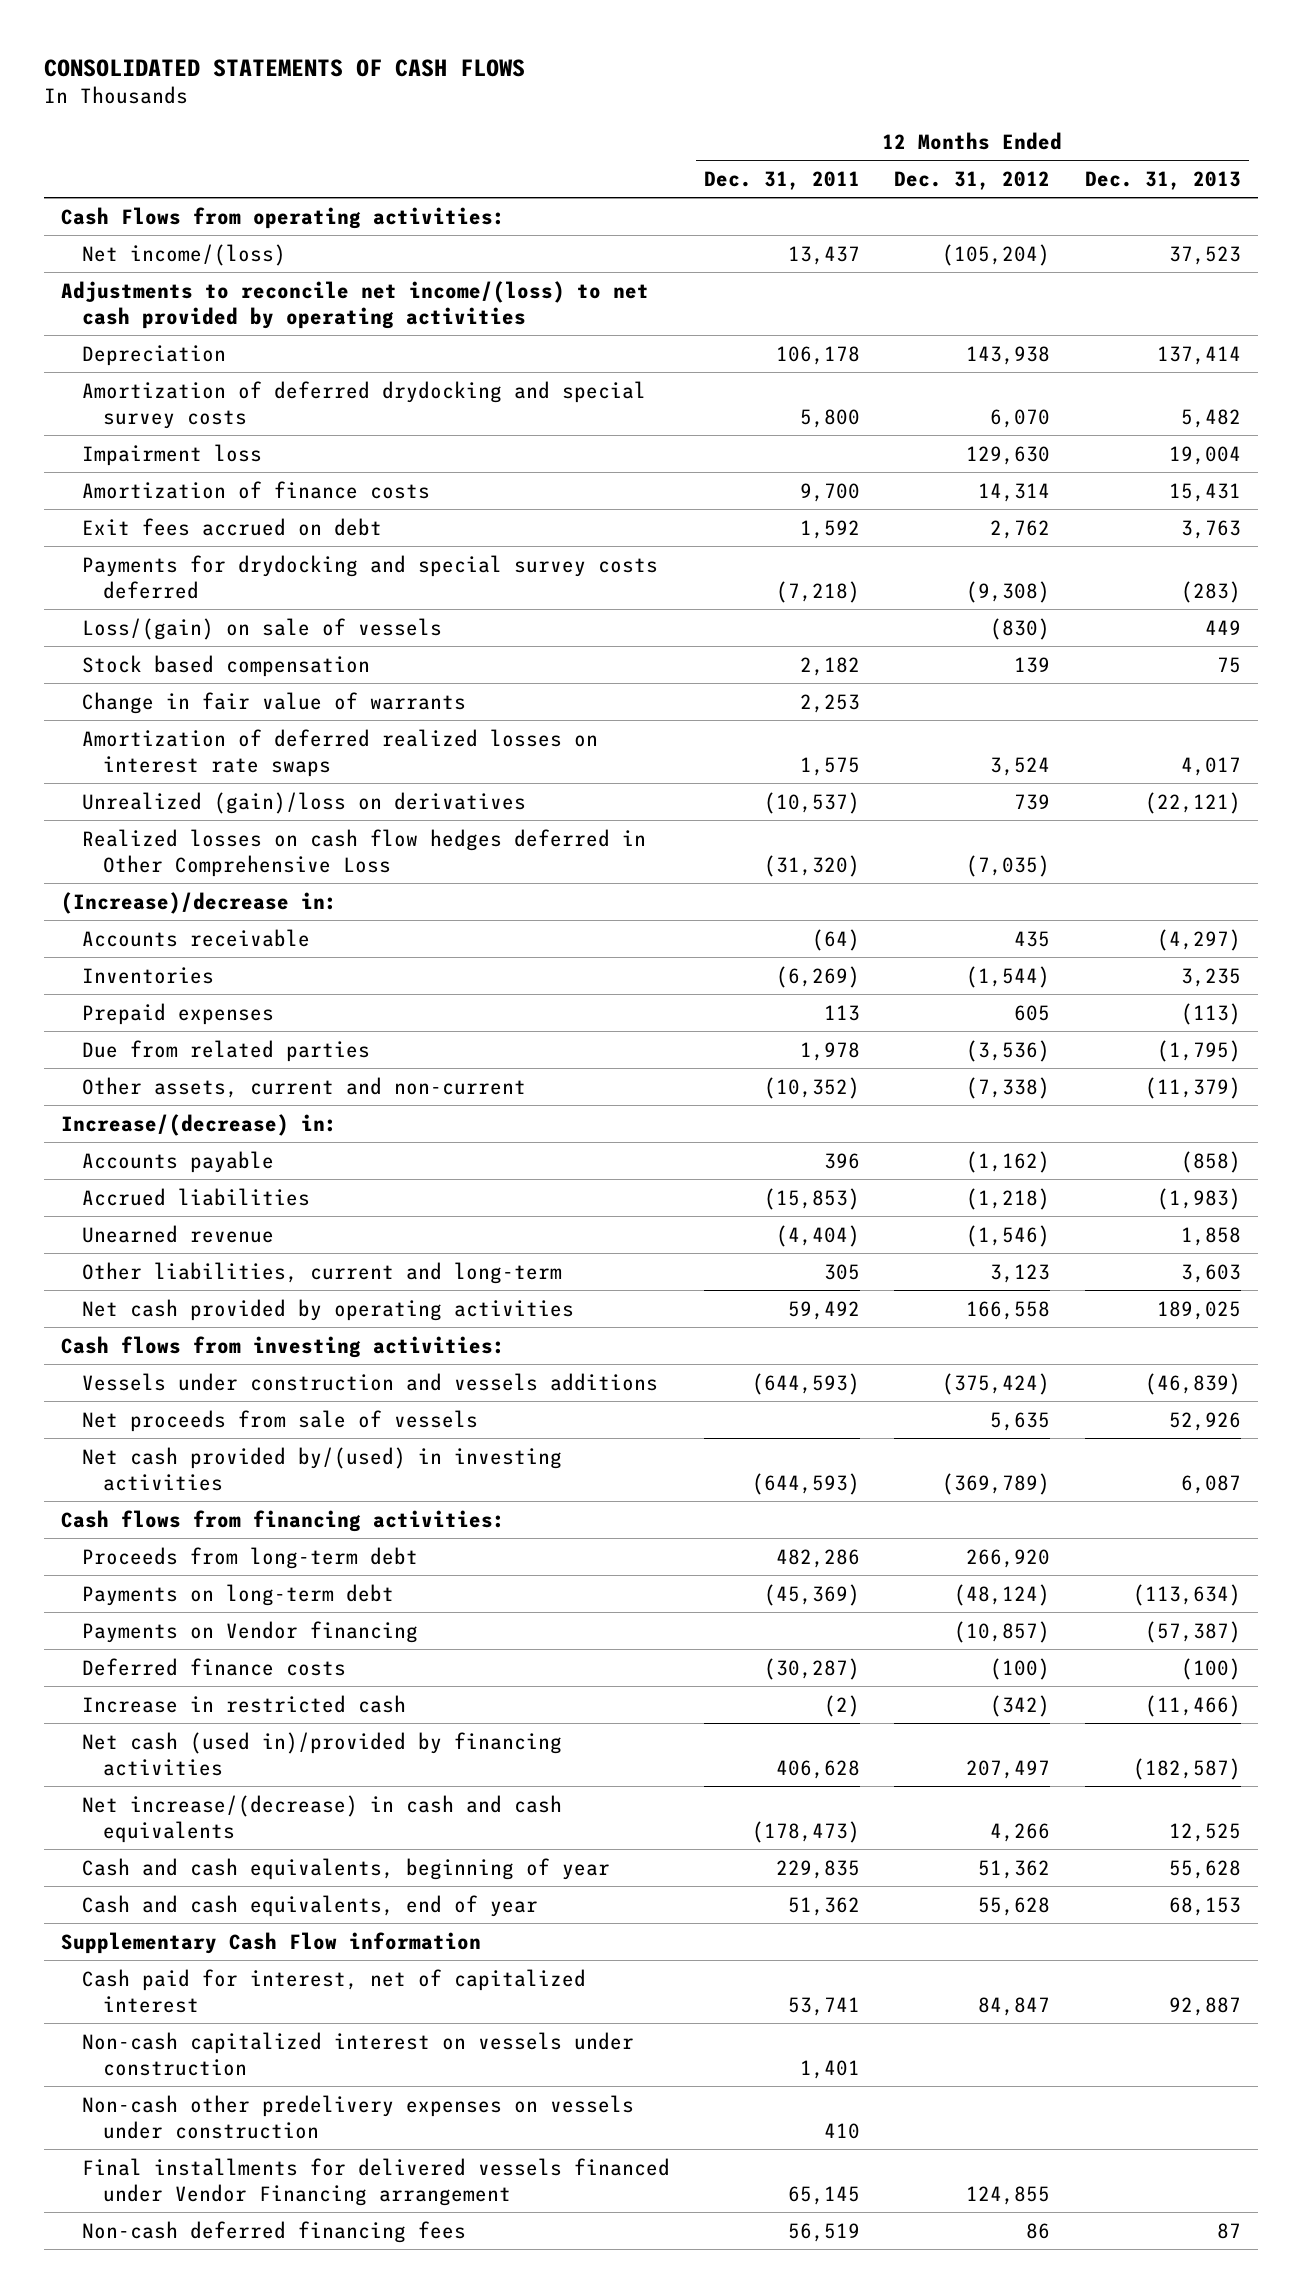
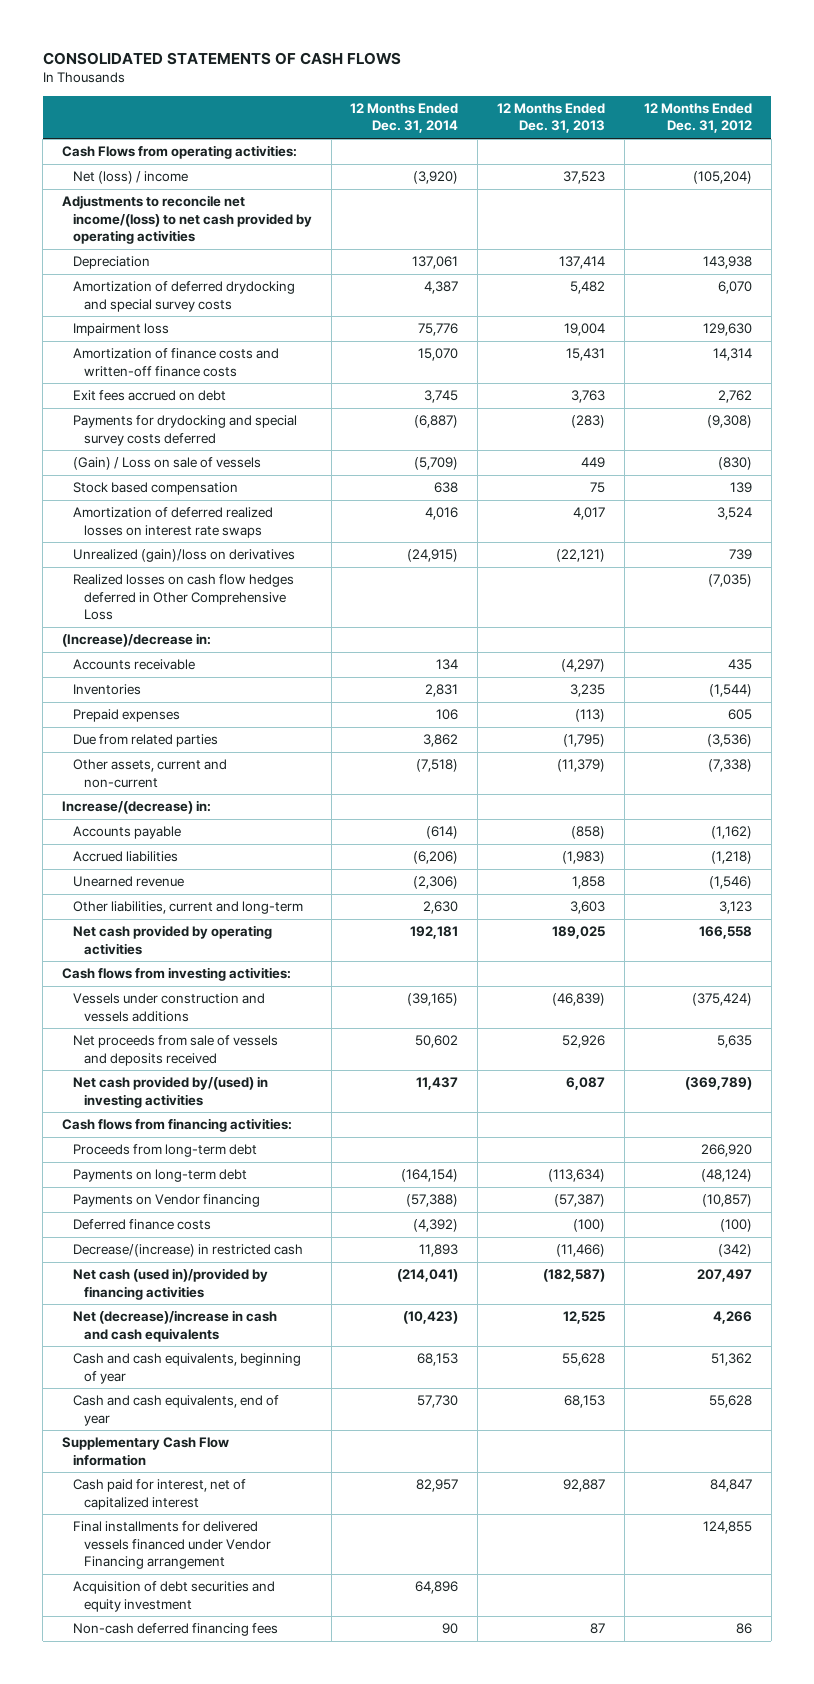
[704,171,861,191] Dec. 31, 2011 -> none
none -> [350,103,459,134] 12 Months Ended Dec. 31, 2014
[82,243,287,266] Net income/(loss) -> [72,171,188,185] Net (loss) / income
[82,480,431,499] Amortization of finance costs -> [72,348,279,377] Amortization of finance costs and written-off finance costs
[82,617,443,640] Loss/(gain) on sale of vessels -> [72,457,261,471] (Gain) / Loss on sale of vessels
[82,691,467,714] Change in fair value of warrants -> none
[82,1409,479,1432] Net proceeds from sale of vessels -> [72,1035,278,1066] Net proceeds from sale of vessels and deposits received
[82,1694,407,1713] Increase in restricted cash -> [72,1244,303,1258] Decrease/(increase) in restricted cash
[82,1794,563,1843] Net increase/(decrease) in cash and cash equivalents -> [72,1310,277,1342] Net (decrease)/increase in cash and cash equivalents
[82,2031,635,2076] Non-cash capitalized interest on vessels under construction -> none
[82,2094,635,2139] Non-cash other predelivery expenses on vessels under construction -> none
none -> [72,1581,275,1612] Acquisition of debt securities and equity investment

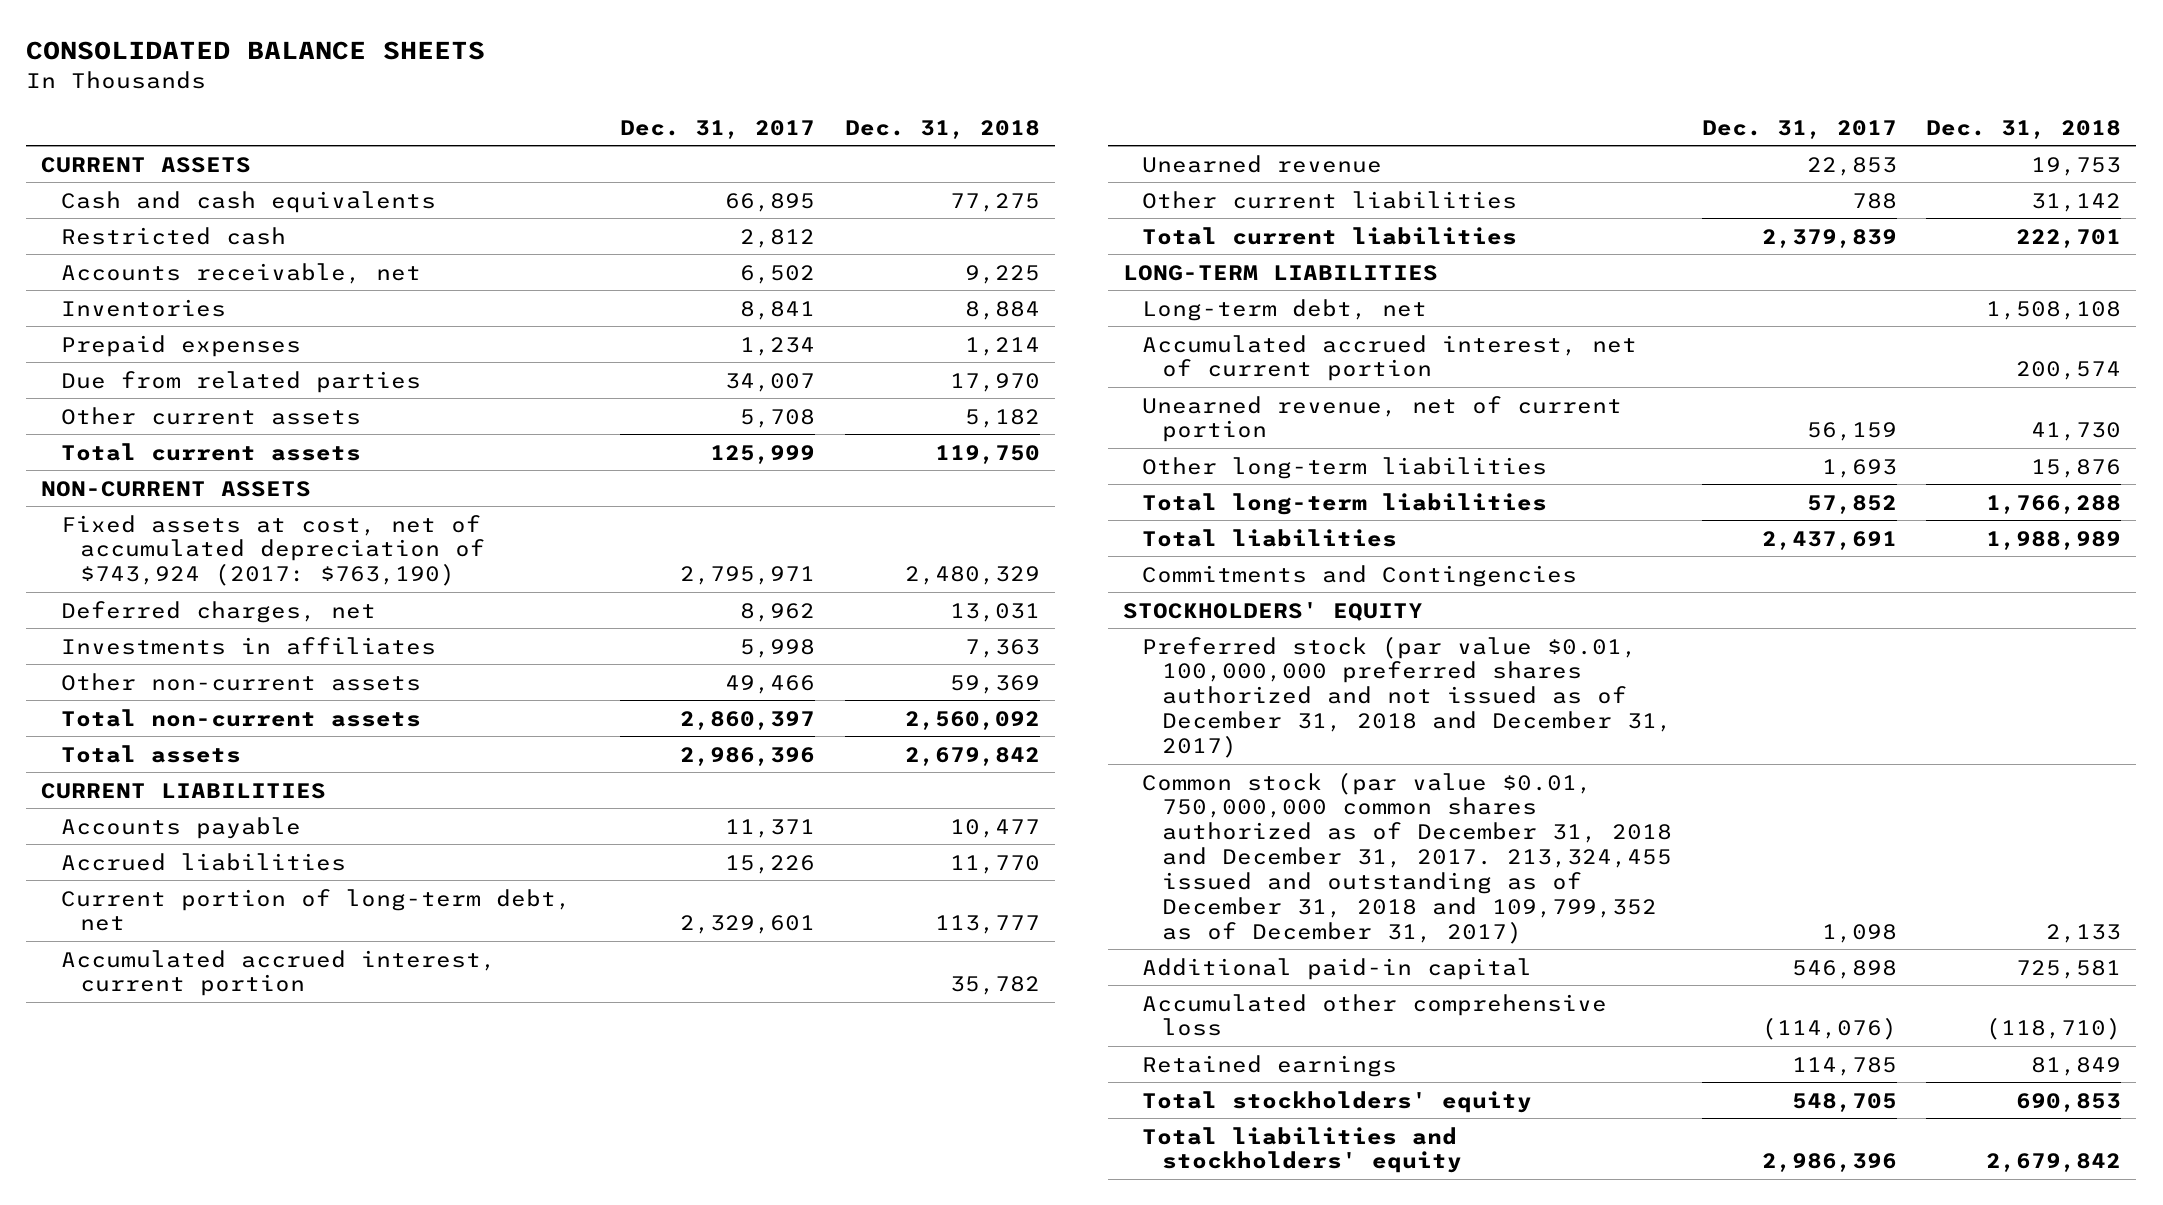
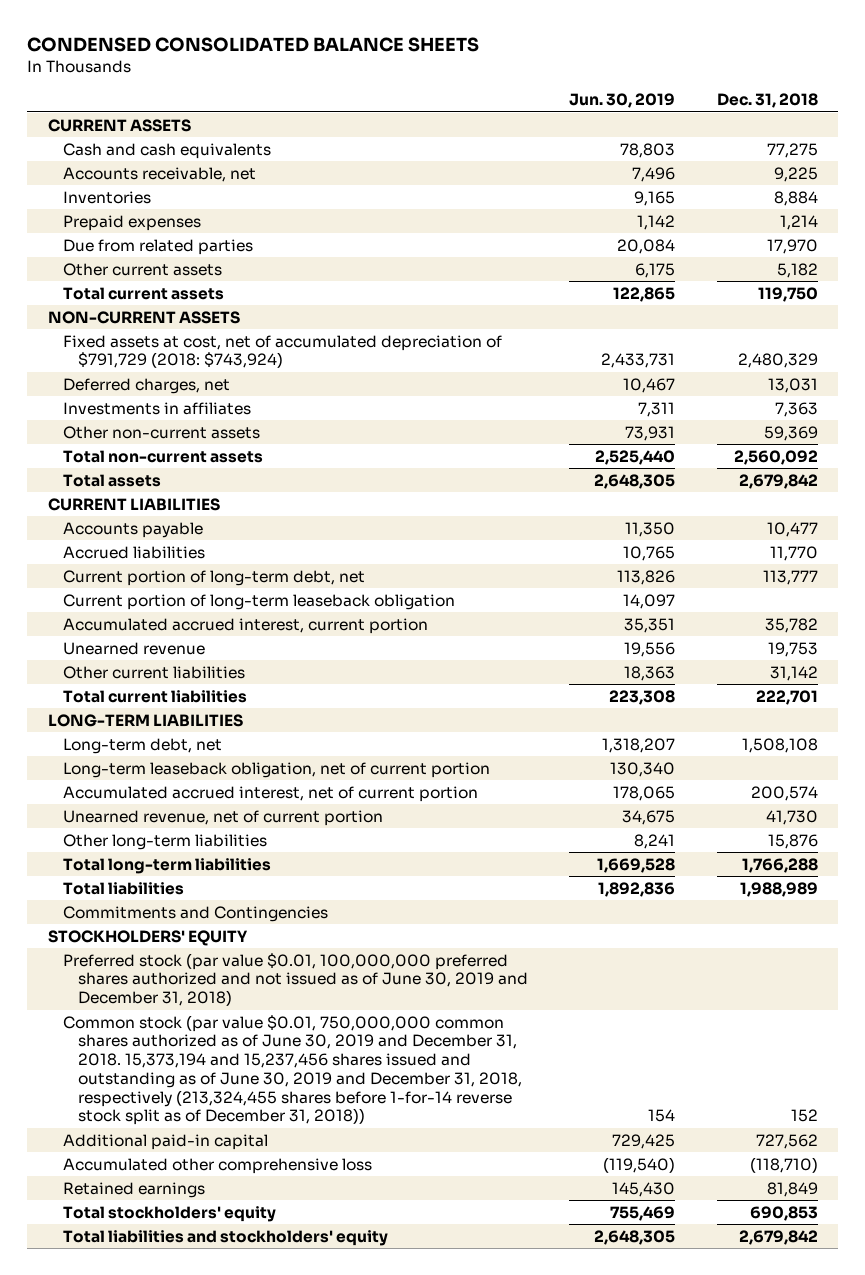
[26,41,486,61] CONSOLIDATED BALANCE SHEETS -> [27,37,480,53] CONDENSED CONSOLIDATED BALANCE SHEETS
[620,119,816,139] Dec. 31, 2017 -> none
none -> [569,93,676,109] Jun. 30, 2019
[60,226,286,245] Restricted cash -> none
[60,514,486,587] Fixed assets at cost, net of accumulated depreciation of $743,924 (2017: $763,190) -> [62,334,502,369] Fixed assets at cost, net of accumulated depreciation of $791,729 (2018: $743,924)
none -> [62,593,455,610] Current portion of long-term leaseback obligation
none -> [62,761,490,778] Long-term leaseback obligation, net of current portion
[1142,635,1672,758] Preferred stock (par value $0.01, 100,000,000 preferred shares authorized and not issued as of December 31, 2018 and December 31, 2017) -> [62,952,528,1007] Preferred stock (par value $0.01, 100,000,000 preferred shares authorized and not issued as of June 30, 2019 and December 31, 2018)
[1142,771,1672,944] Common stock (par value $0.01, 750,000,000 common shares authorized as of December 31, 2018 and December 31, 2017. 213,324,455 issued and outstanding as of December 31, 2018 and 109,799,352 as of December 31, 2017) -> [62,1014,522,1126] Common stock (par value $0.01, 750,000,000 common shares authorized as of June 30, 2019 and December 31, 2018. 15,373,194 and 15,237,456 shares issued and outstanding as of June 30, 2019 and December 31, 2018, respectively (213,324,455 shares before 1-for-14 reverse stock split as of December 31, 2018))
[2046,923,2122,943] 2,133 -> [790,1109,818,1123] 152
[2016,959,2122,979] 725,581 -> [755,1133,818,1149] 727,562

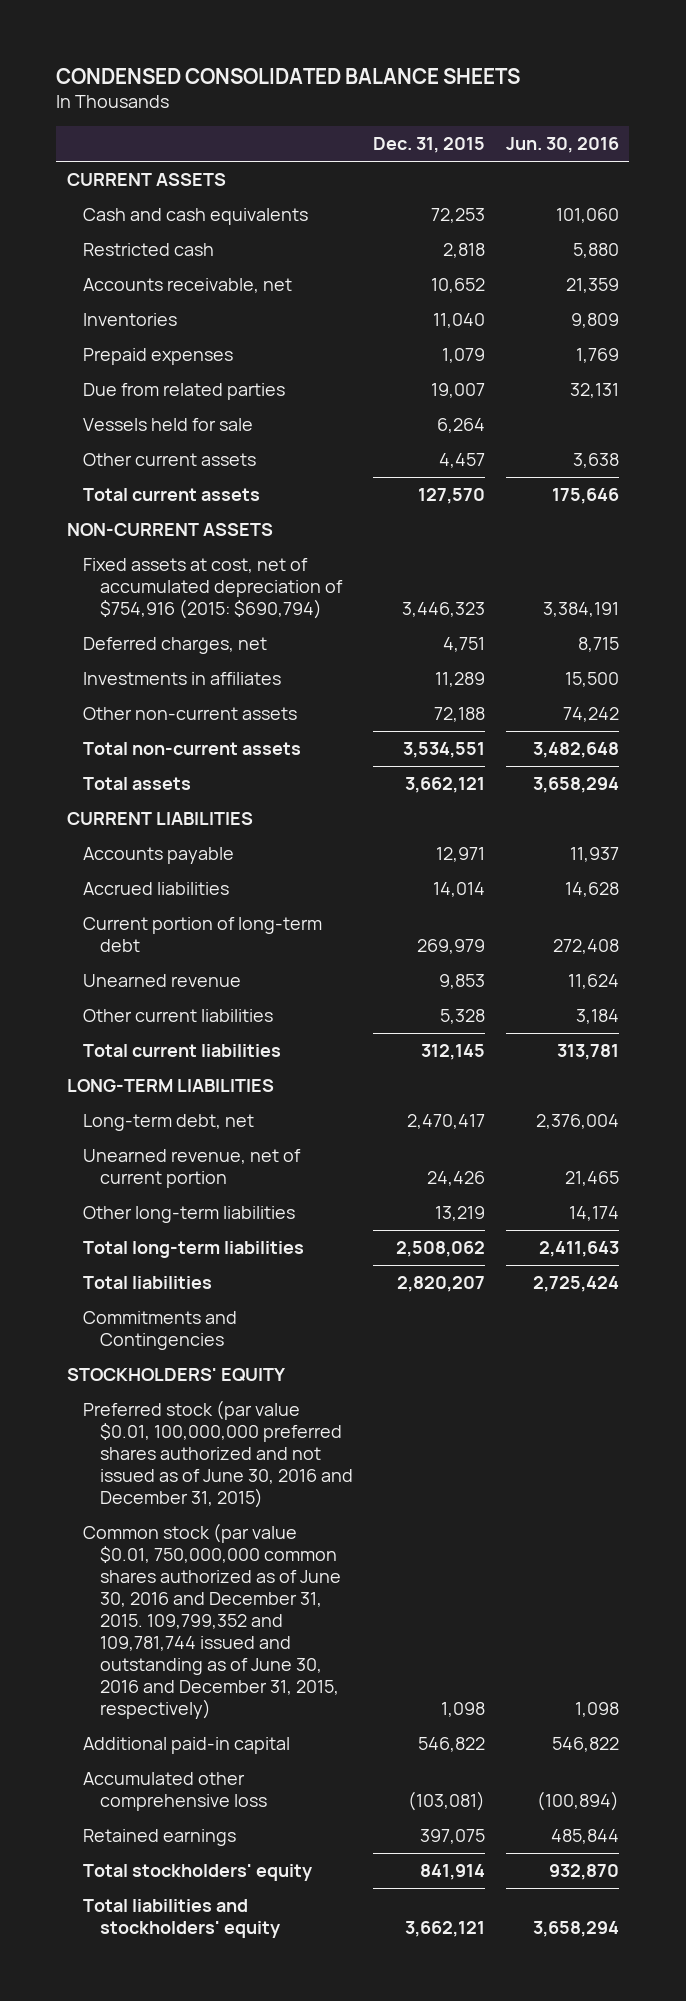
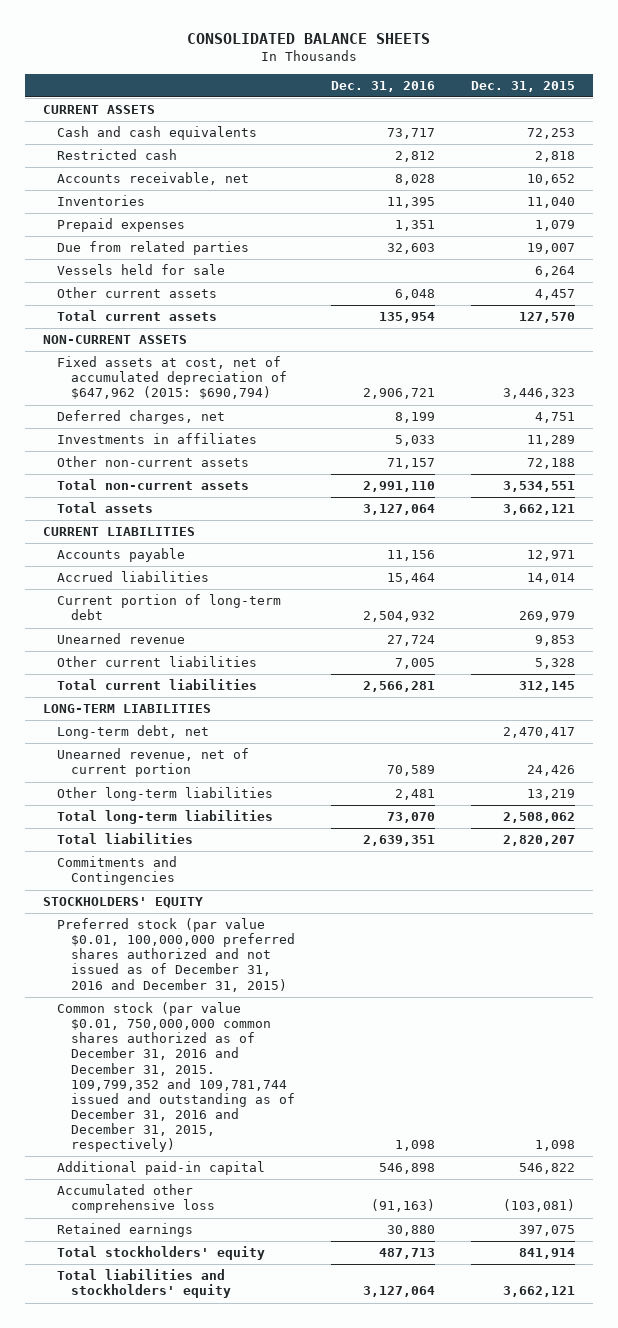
[56,68,521,85] CONDENSED CONSOLIDATED BALANCE SHEETS -> [187,33,431,45] CONSOLIDATED BALANCE SHEETS
[506,137,620,154] Jun. 30, 2016 -> none
none -> [331,80,436,92] Dec. 31, 2016
[83,558,343,620] Fixed assets at cost, net of accumulated depreciation of $754,916 (2015: $690,794) -> [56,356,287,400] Fixed assets at cost, net of accumulated depreciation of $647,962 (2015: $690,794)
[83,1400,353,1509] Preferred stock (par value $0.01, 100,000,000 preferred shares authorized and not issued as of June 30, 2016 and December 31, 2015) -> [56,918,295,992] Preferred stock (par value $0.01, 100,000,000 preferred shares authorized and not issued as of December 31, 2016 and December 31, 2015)
[83,1523,341,1720] Common stock (par value $0.01, 750,000,000 common shares authorized as of June 30, 2016 and December 31, 2015. 109,799,352 and 109,781,744 issued and outstanding as of June 30, 2016 and December 31, 2015, respectively) -> [56,1002,295,1152] Common stock (par value $0.01, 750,000,000 common shares authorized as of December 31, 2016 and December 31, 2015. 109,799,352 and 109,781,744 issued and outstanding as of December 31, 2016 and December 31, 2015, respectively)

